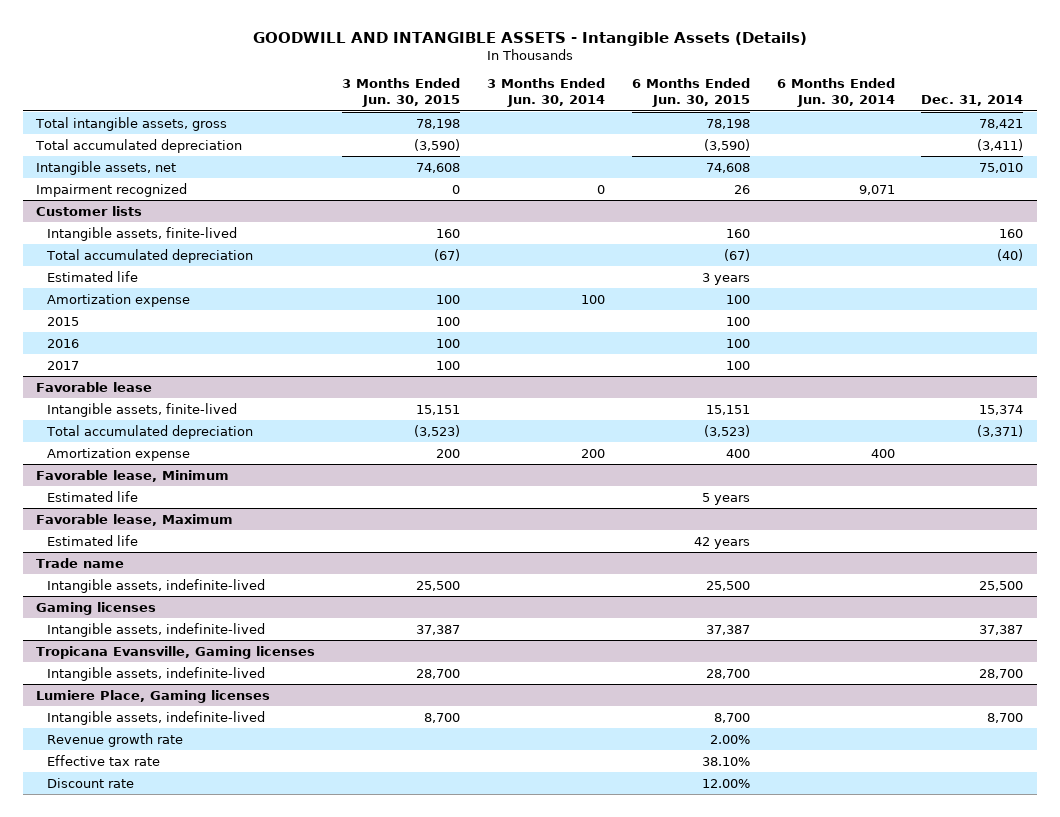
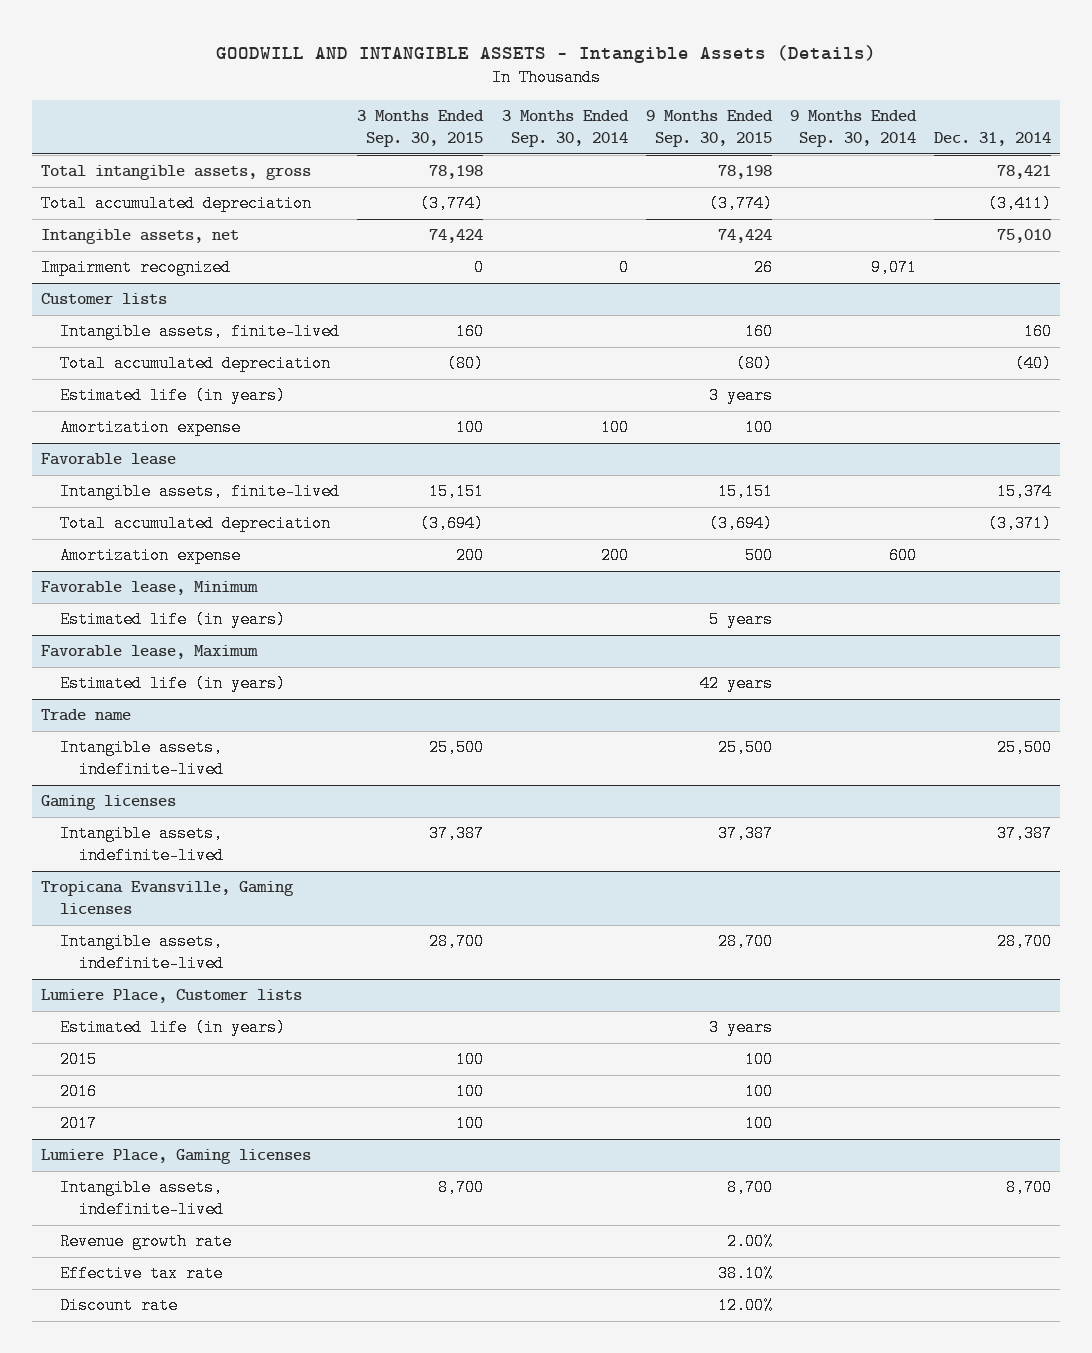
[342,78,461,108] 3 Months Ended Jun. 30, 2015 -> none
[486,78,605,108] 3 Months Ended Jun. 30, 2014 -> none
[631,78,750,108] 6 Months Ended Jun. 30, 2015 -> none
[776,78,895,108] 6 Months Ended Jun. 30, 2014 -> none
none -> [357,110,485,148] 3 Months Ended Sep. 30, 2015
none -> [501,110,629,148] 3 Months Ended Sep. 30, 2014
none -> [645,110,773,148] 9 Months Ended Sep. 30, 2015
none -> [789,110,917,148] 9 Months Ended Sep. 30, 2014
[47,270,139,282] Estimated life -> [60,387,287,405] Estimated life (in years)
[47,316,80,326] 2015 -> none
[47,338,80,348] 2016 -> none
[47,360,80,370] 2017 -> none
[47,490,139,502] Estimated life -> [60,611,287,629] Estimated life (in years)
[47,534,139,546] Estimated life -> [60,675,287,693] Estimated life (in years)
none -> [40,989,302,1004] Lumiere Place, Customer lists
none -> [60,1019,287,1037] Estimated life (in years)
none -> [60,1051,98,1069] 2015
none -> [60,1083,98,1101] 2016
none -> [60,1115,98,1133] 2017

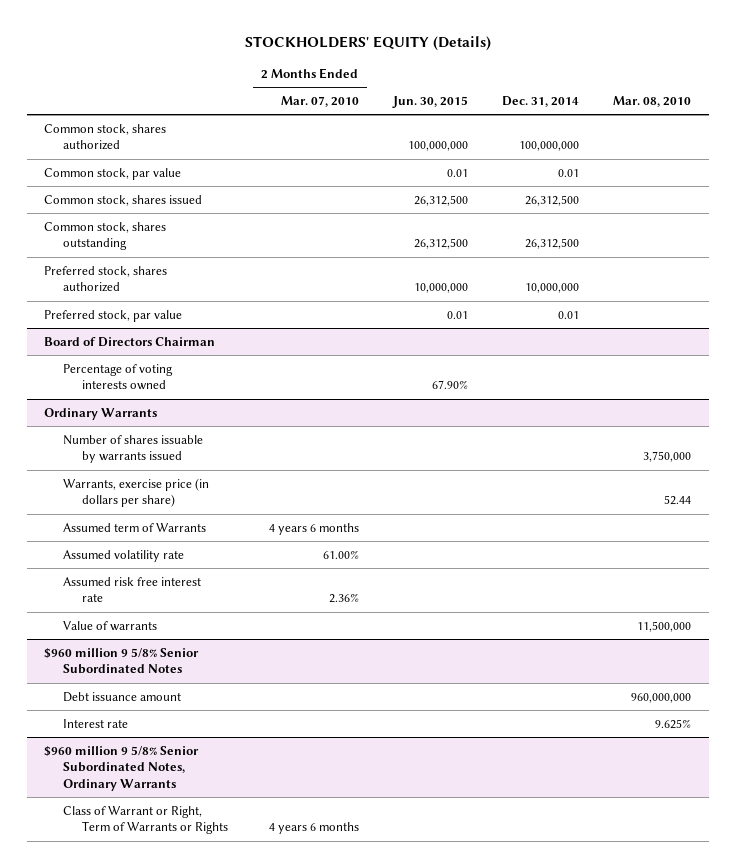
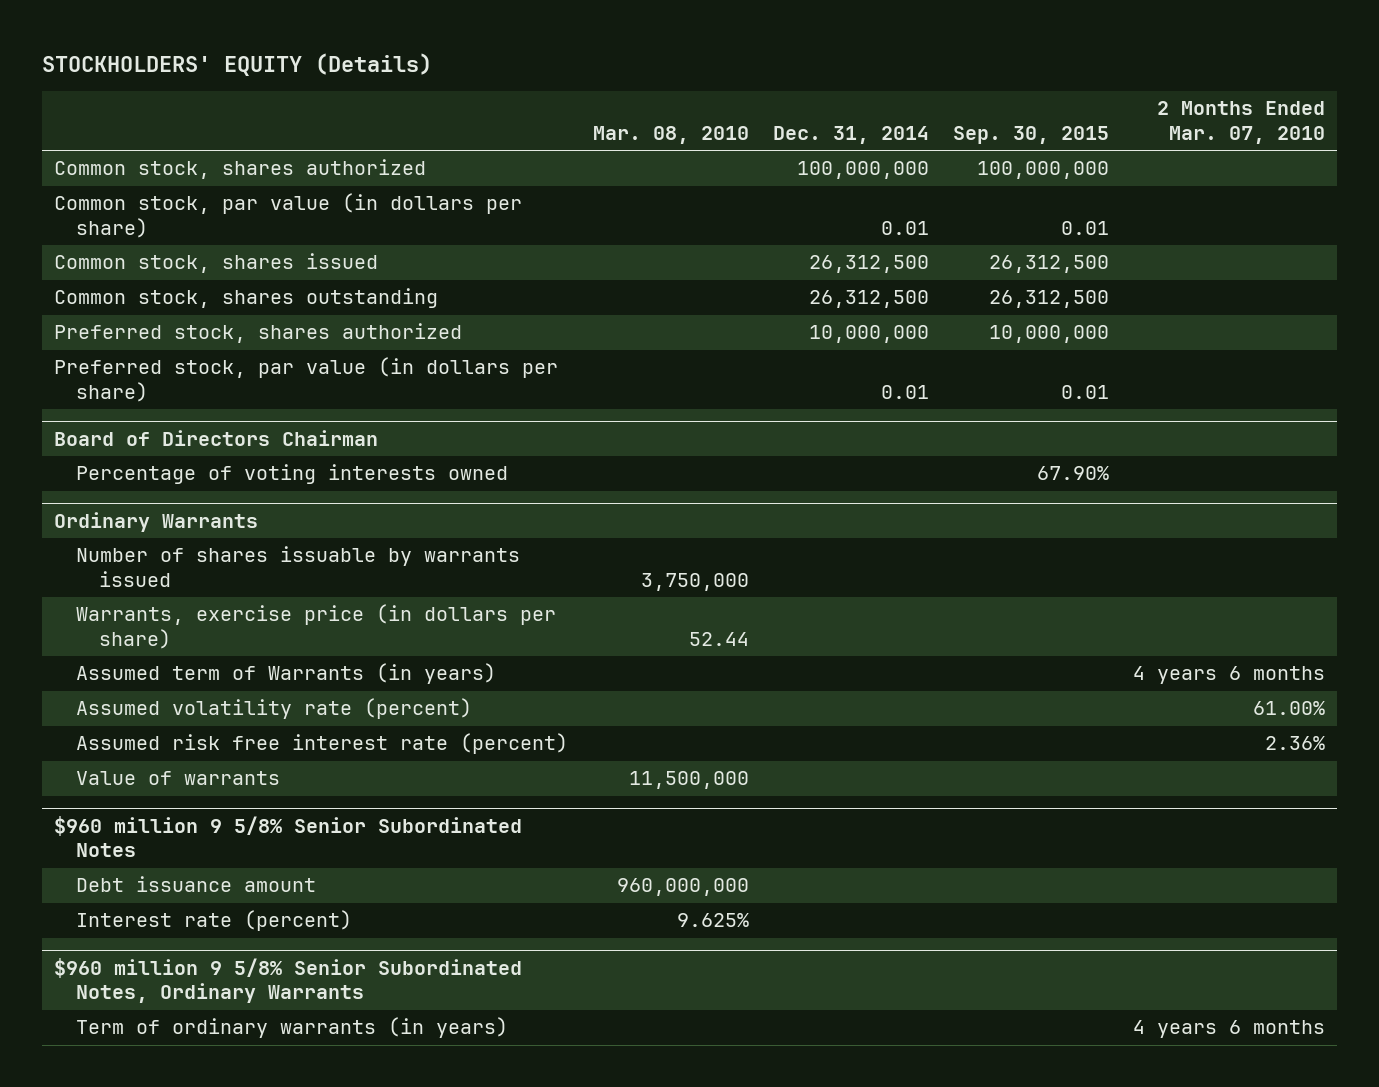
[392,95,469,108] Jun. 30, 2015 -> none
none -> [953,125,1110,144] Sep. 30, 2015
[44,167,182,180] Common stock, par value -> [53,193,522,238] Common stock, par value (in dollars per share)
[44,309,183,322] Preferred stock, par value -> [53,357,558,402] Preferred stock, par value (in dollars per share)
[62,522,206,532] Assumed term of Warrants -> [76,663,497,685] Assumed term of Warrants (in years)
[62,549,184,562] Assumed volatility rate -> [76,698,473,720] Assumed volatility rate (percent)
[62,576,201,603] Assumed risk free interest rate -> [76,733,569,755] Assumed risk free interest rate (percent)
[62,718,128,728] Interest rate -> [76,910,353,932] Interest rate (percent)
[62,805,228,835] Class of Warrant or Right, Term of Warrants or Rights -> [76,1017,509,1039] Term of ordinary warrants (in years)

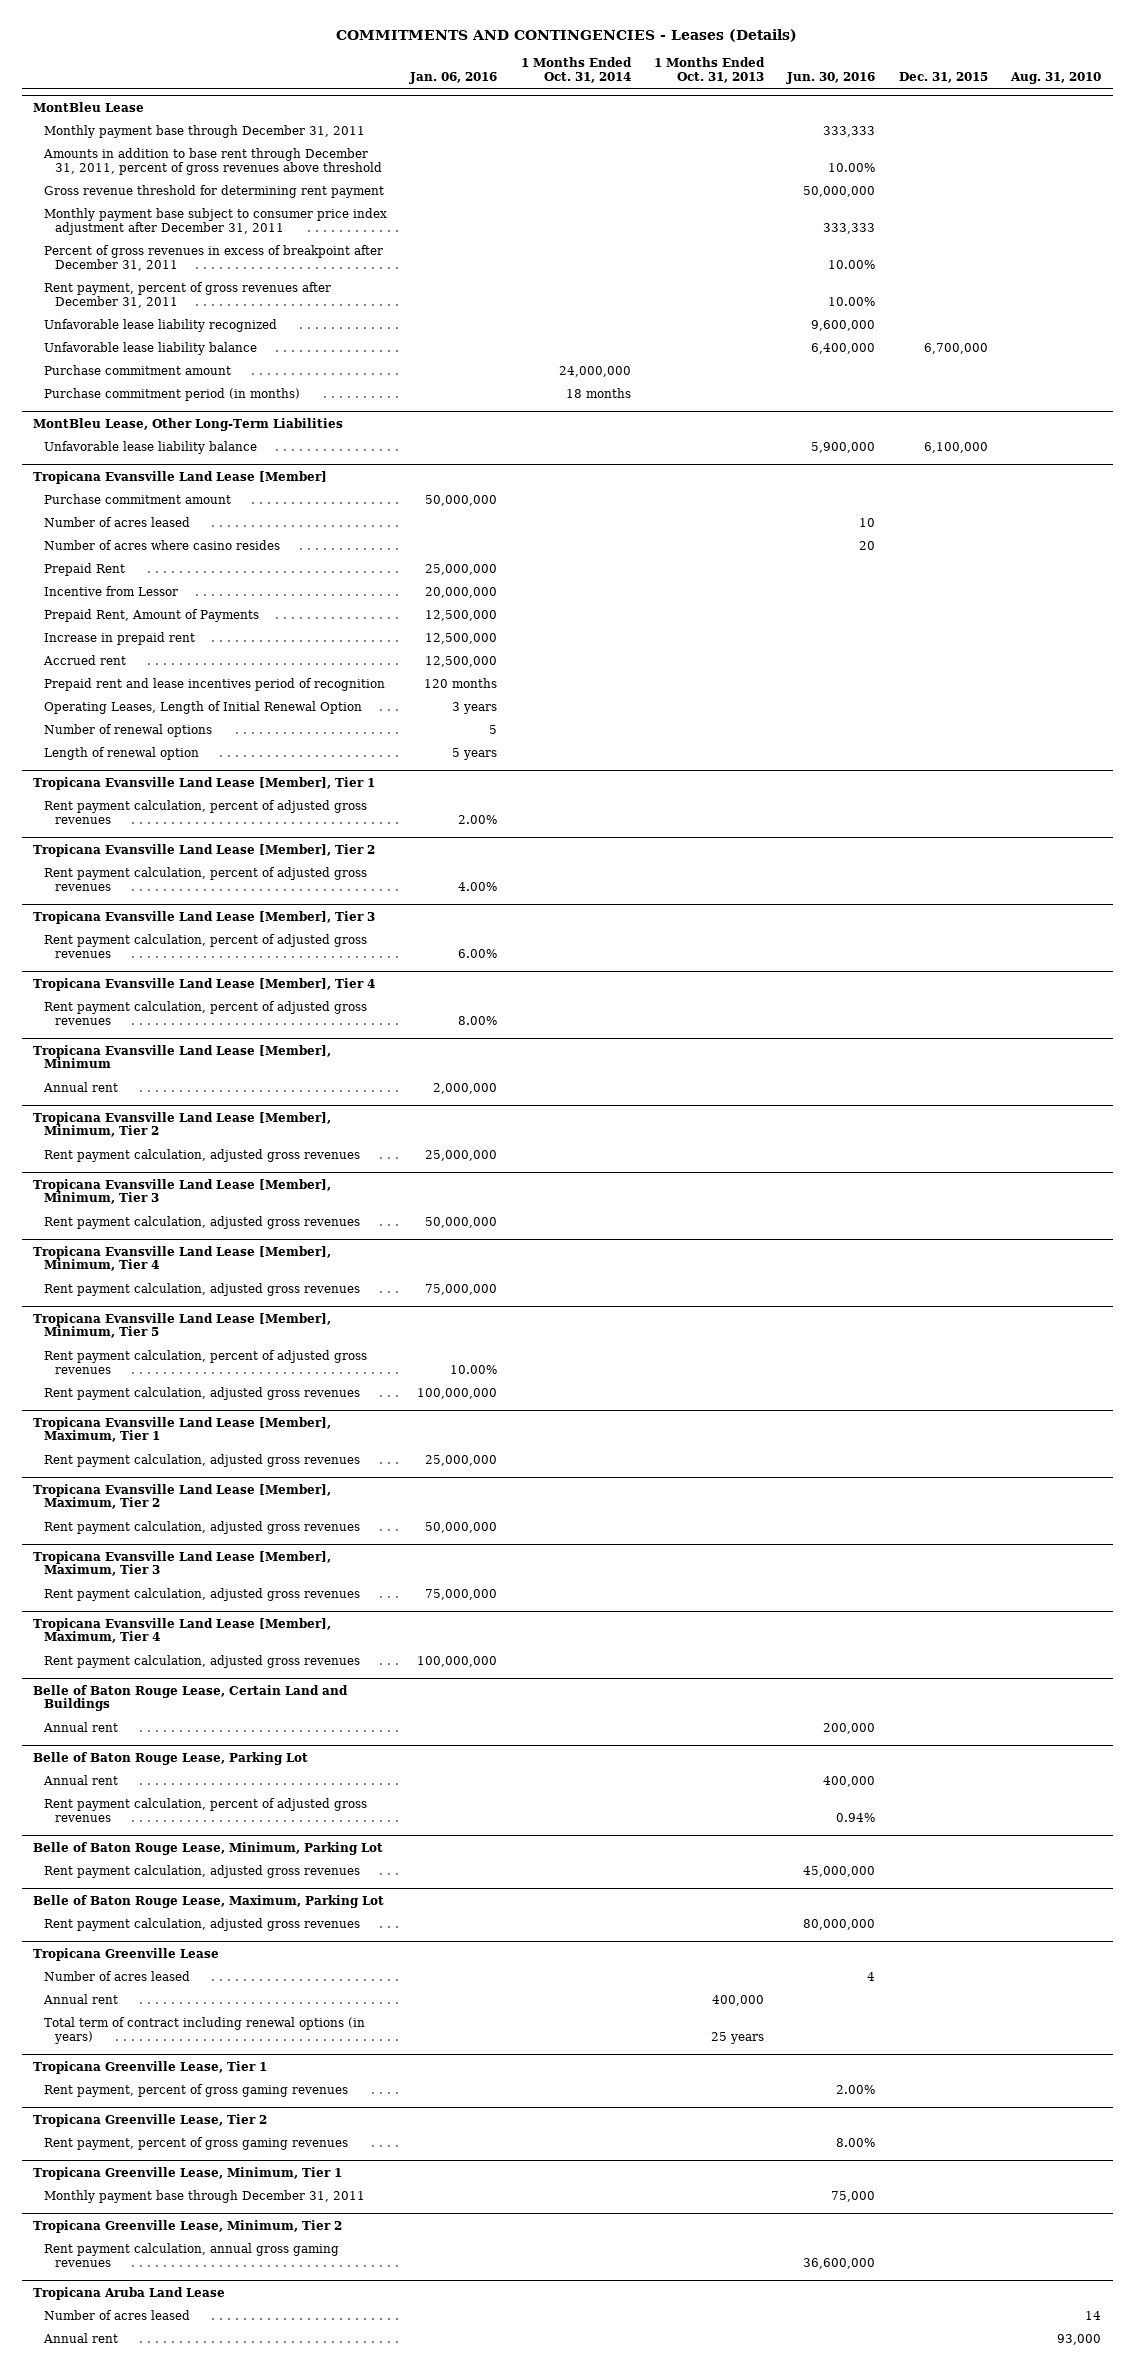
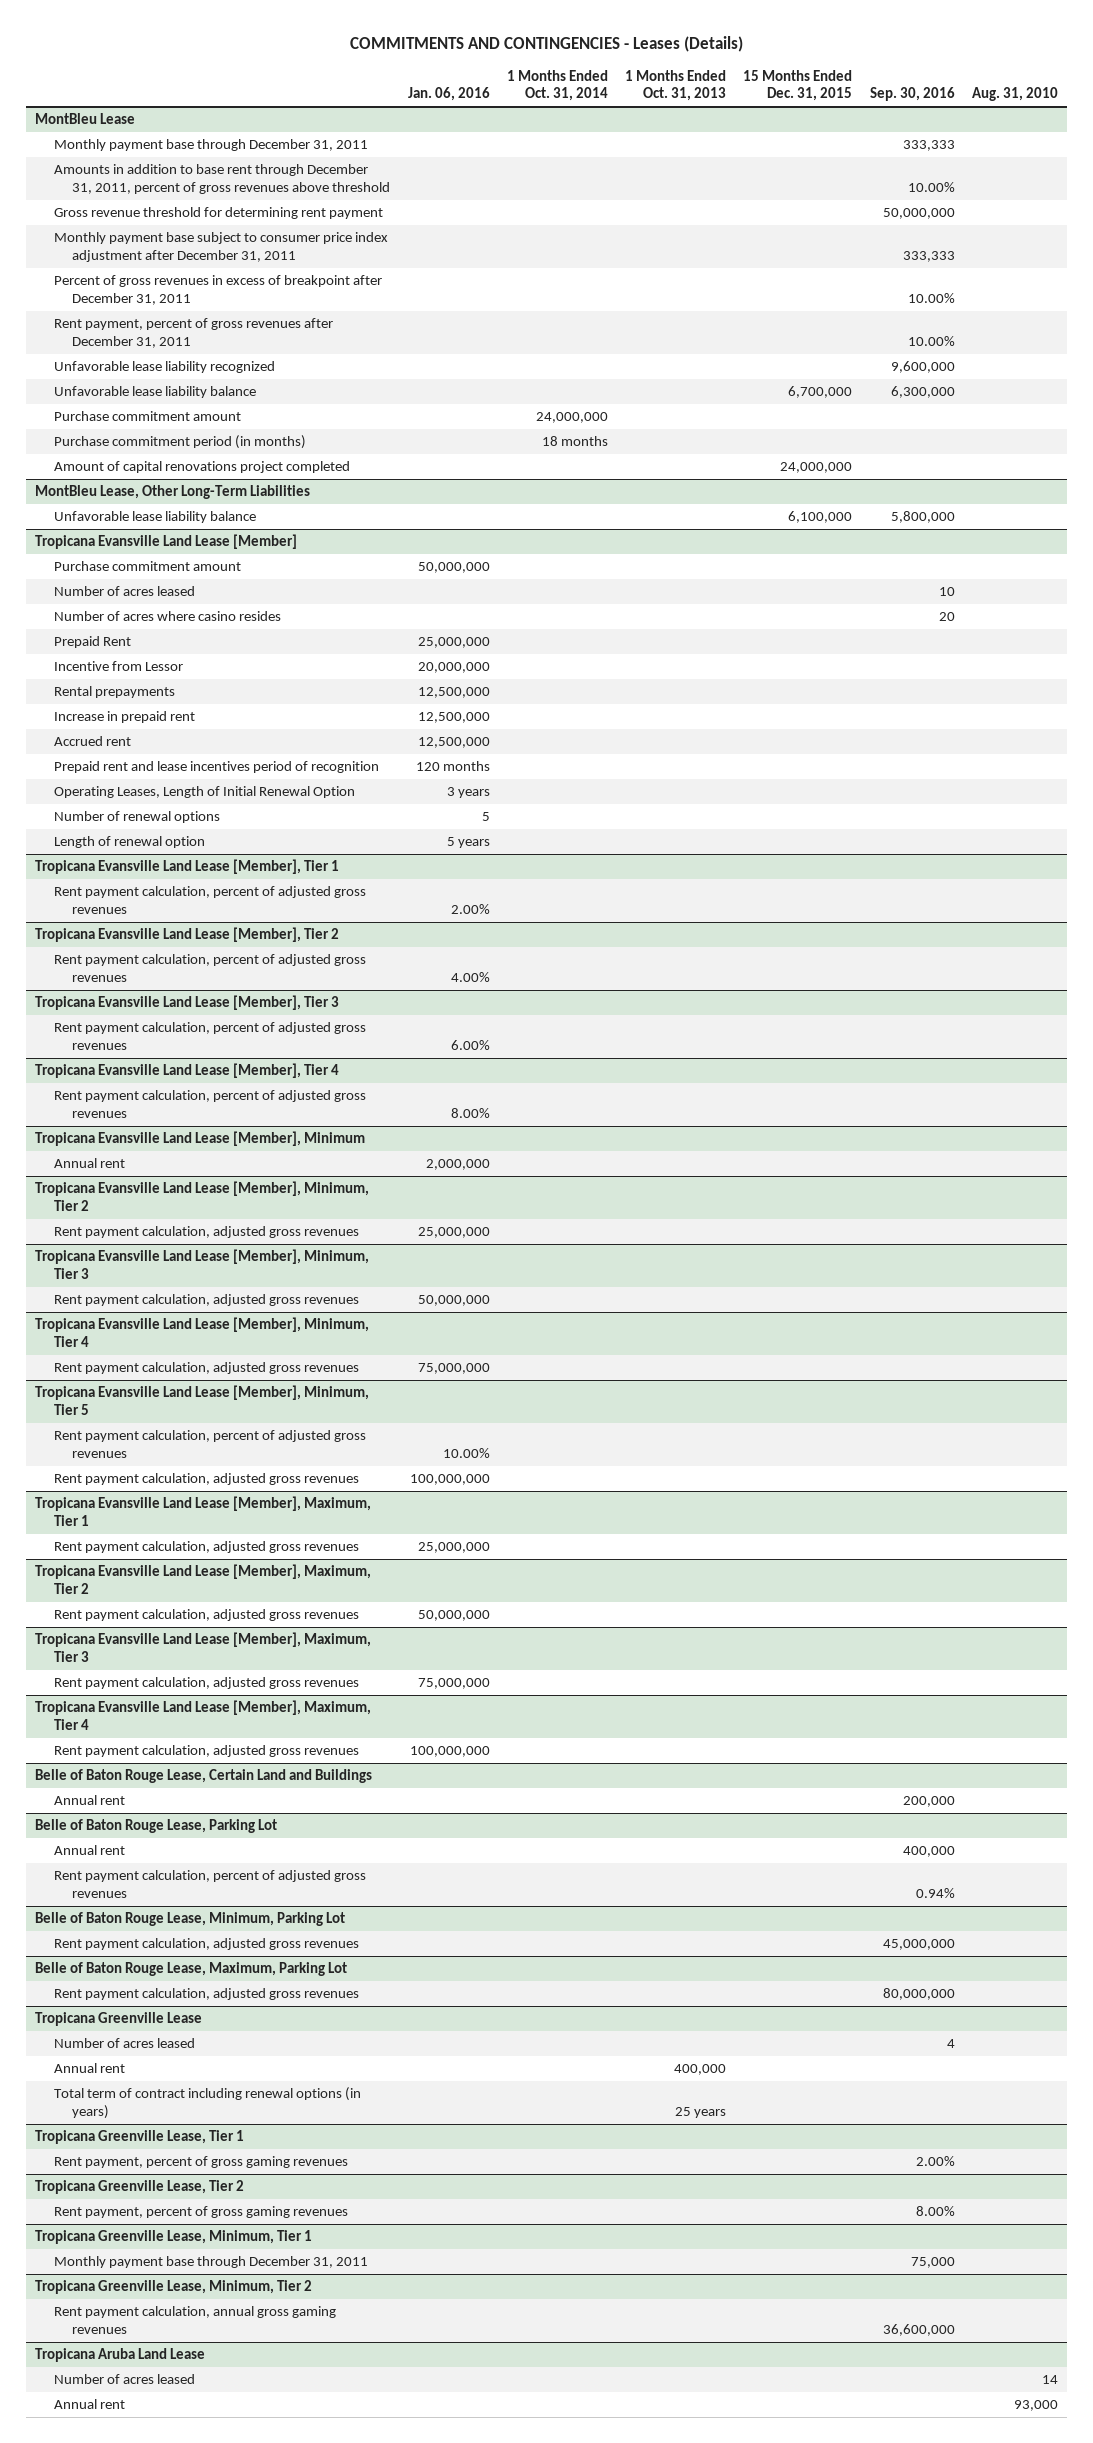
[786,72,876,85] Jun. 30, 2016 -> none
[898,72,988,84] Dec. 31, 2015 -> none
none -> [743,69,853,102] 15 Months Ended Dec. 31, 2015
none -> [869,87,955,102] Sep. 30, 2016
none -> [53,461,350,474] Amount of capital renovations project completed
[43,608,259,622] Prepaid Rent, Amount of Payments -> [53,686,175,699] Rental prepayments

